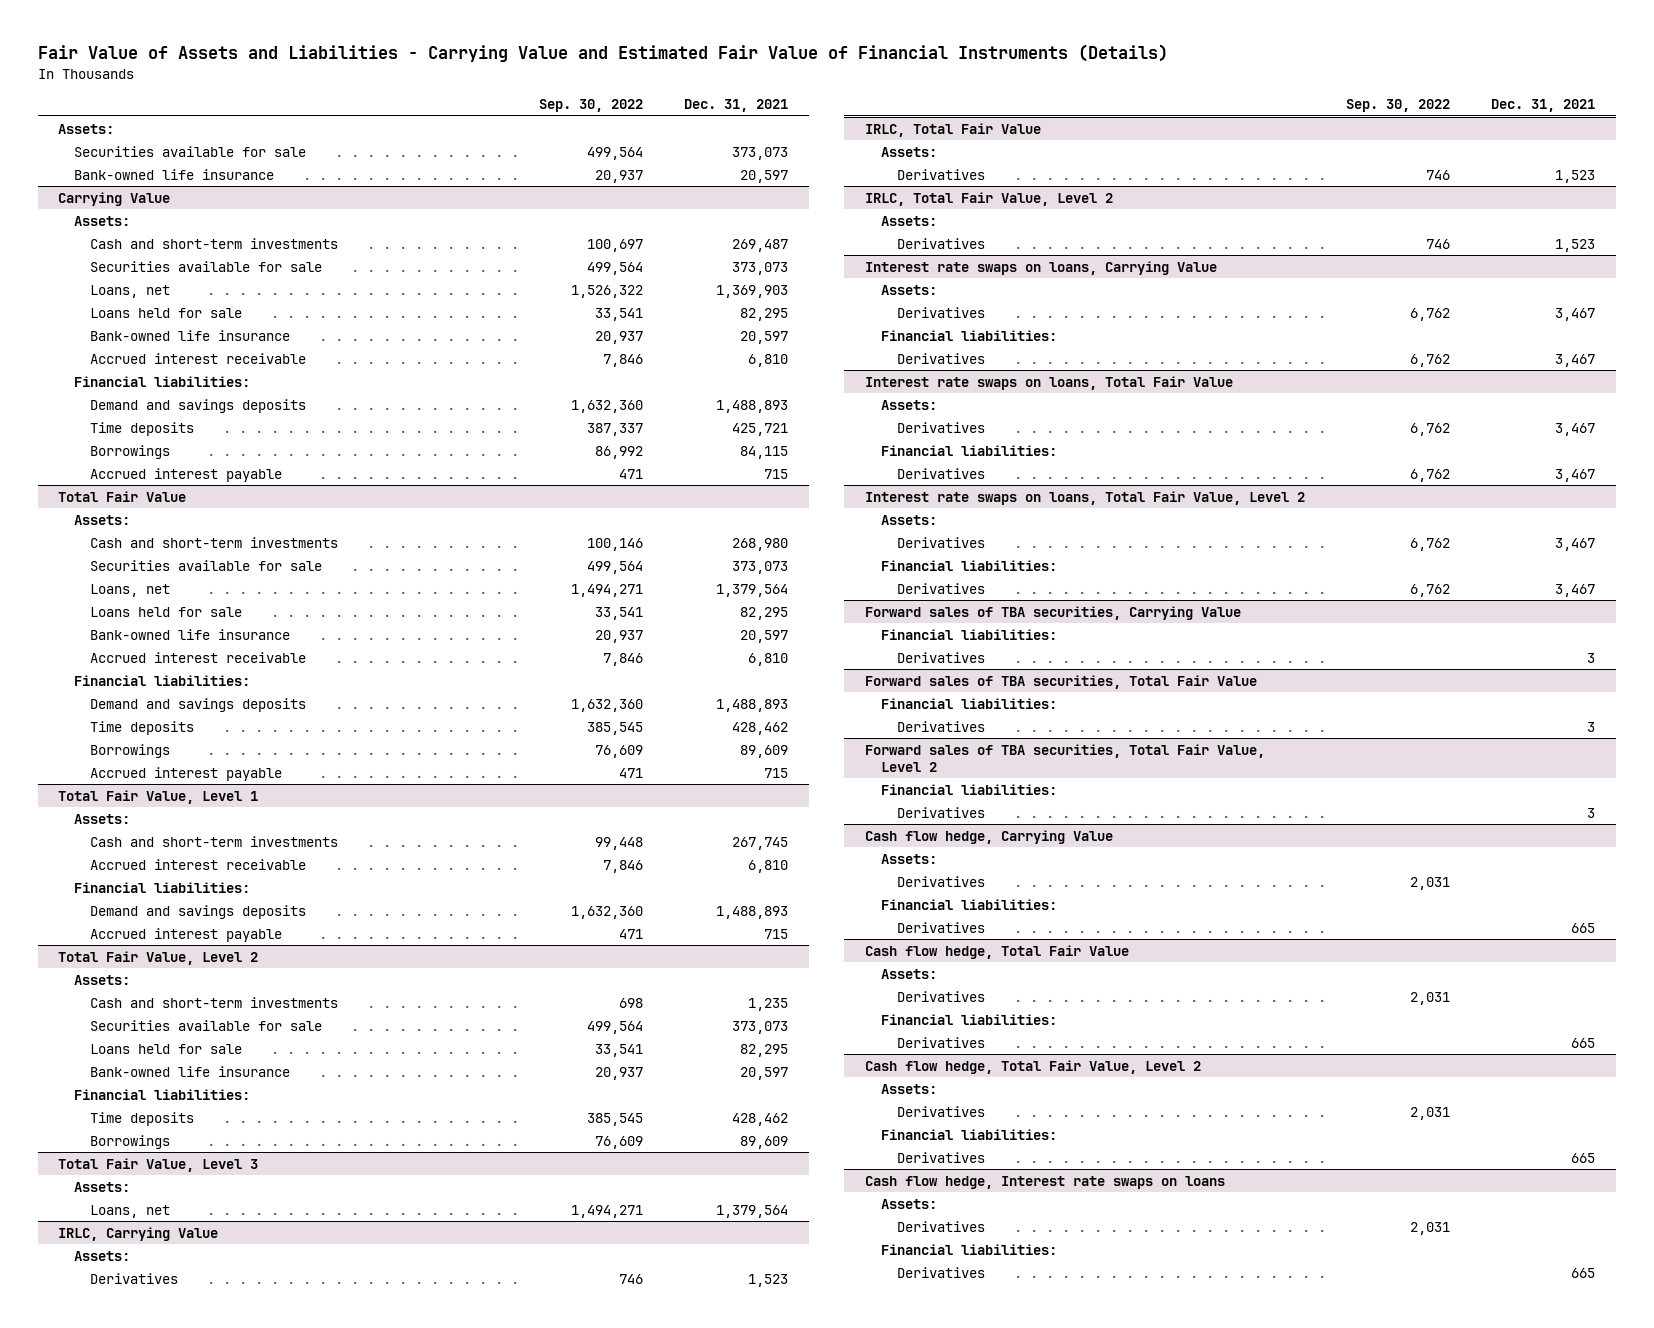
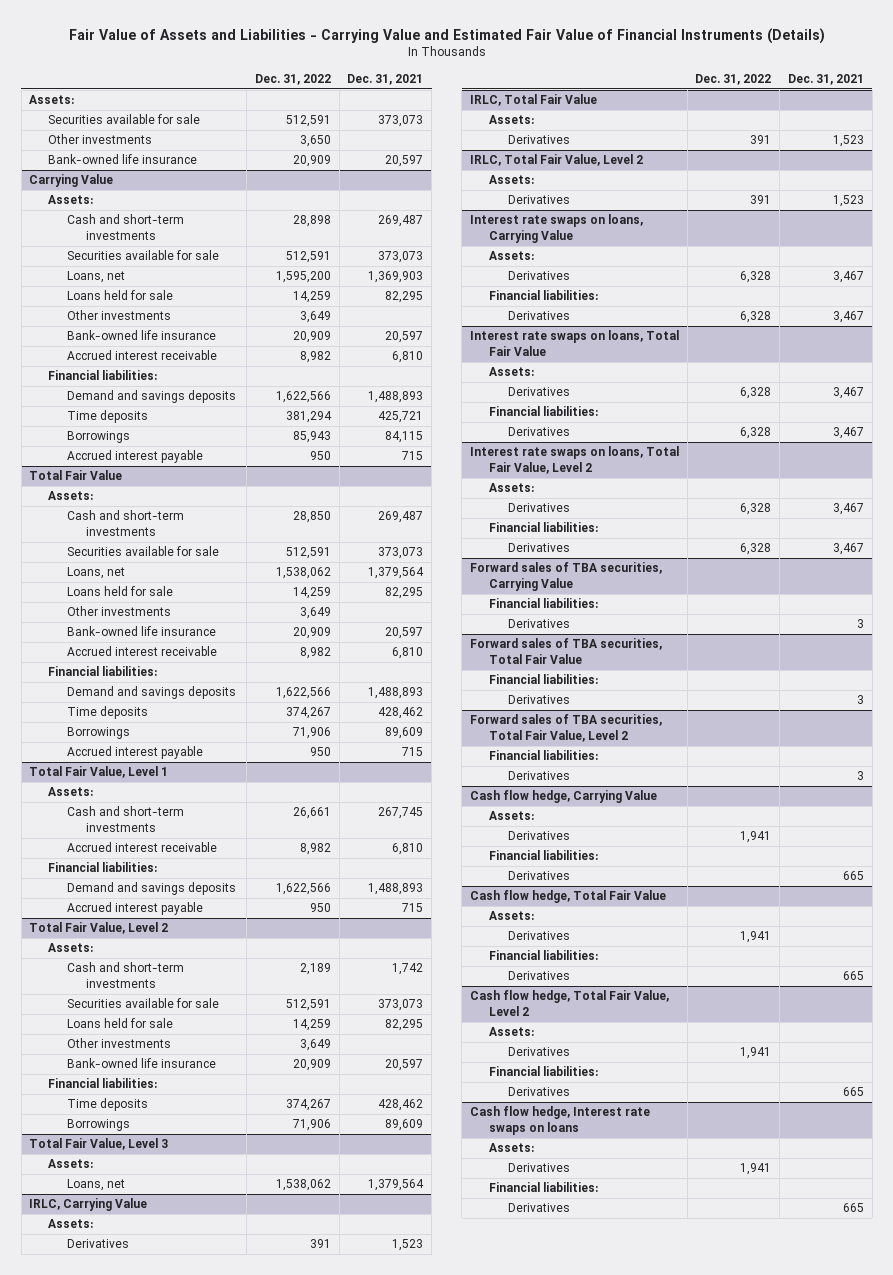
[539,99,644,113] Sep. 30, 2022 -> none
none -> [254,73,331,85] Dec. 31, 2022
none -> [48,134,153,145] Other investments
none -> [67,310,172,321] Other investments
[732,537,789,551] 268,980 -> [378,511,424,524] 269,487
none -> [67,606,172,617] Other investments
[748,997,789,1011] 1,235 -> [392,963,424,976] 1,742
none -> [67,1038,172,1049] Other investments

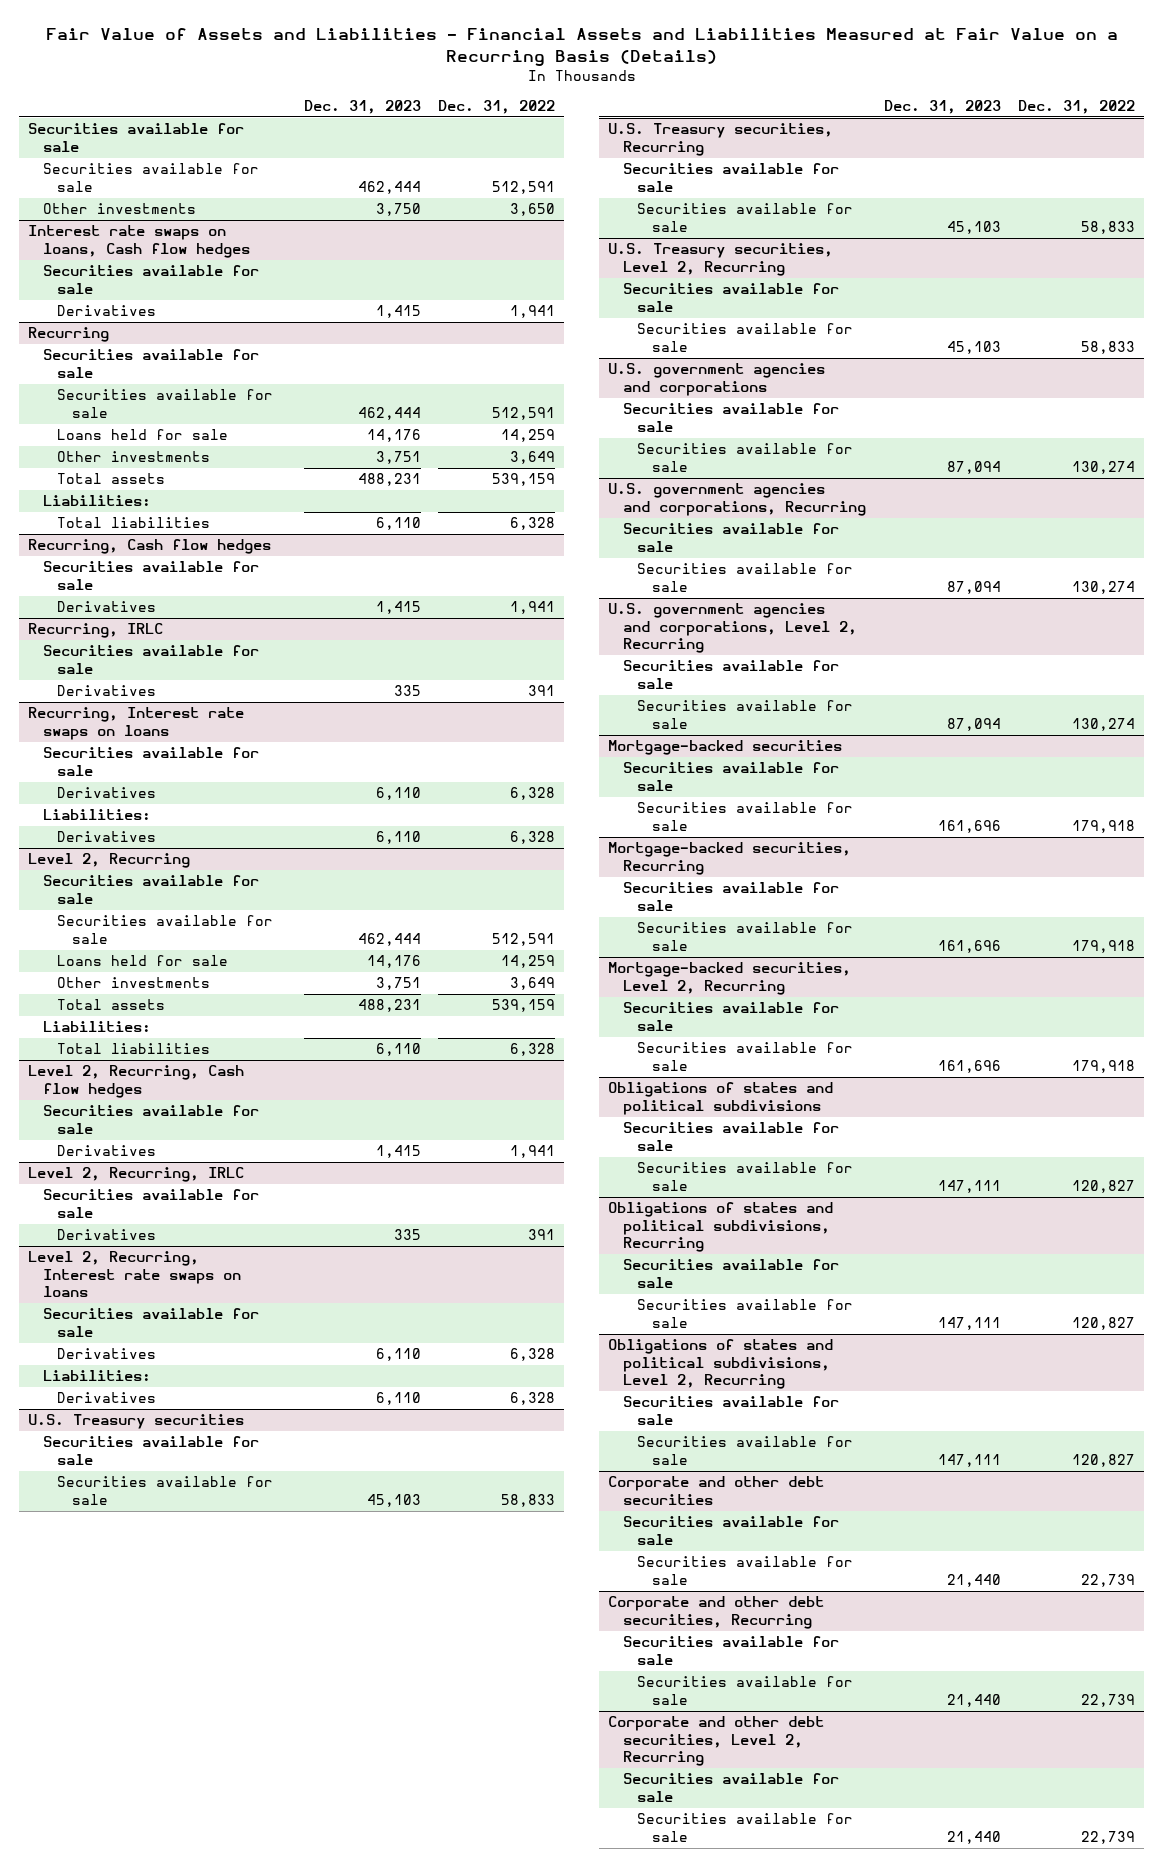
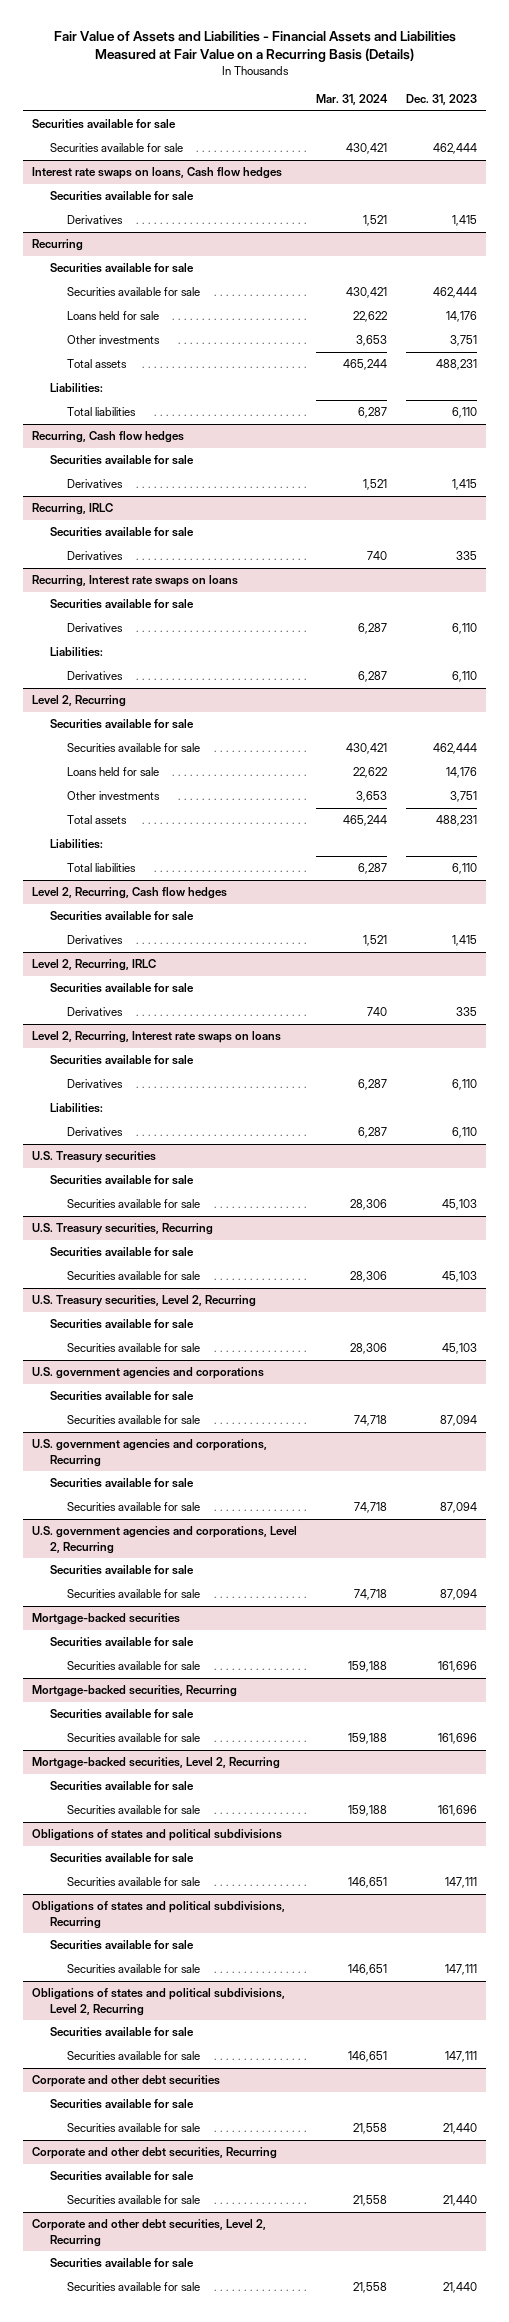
[438,99,556,114] Dec. 31, 2022 -> none
none -> [316,94,389,106] Mar. 31, 2024
[42,203,196,215] Other investments -> none

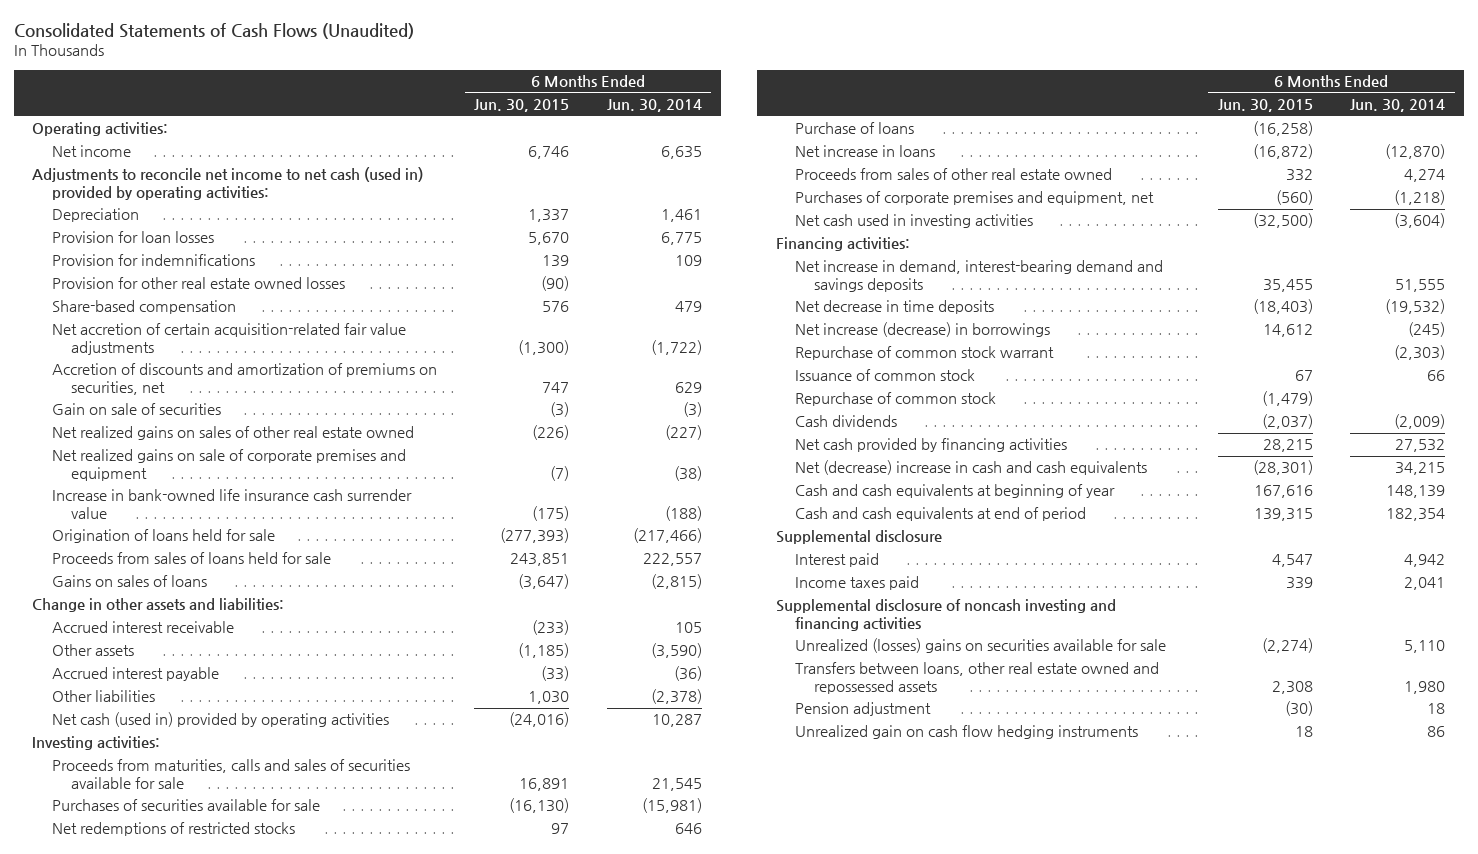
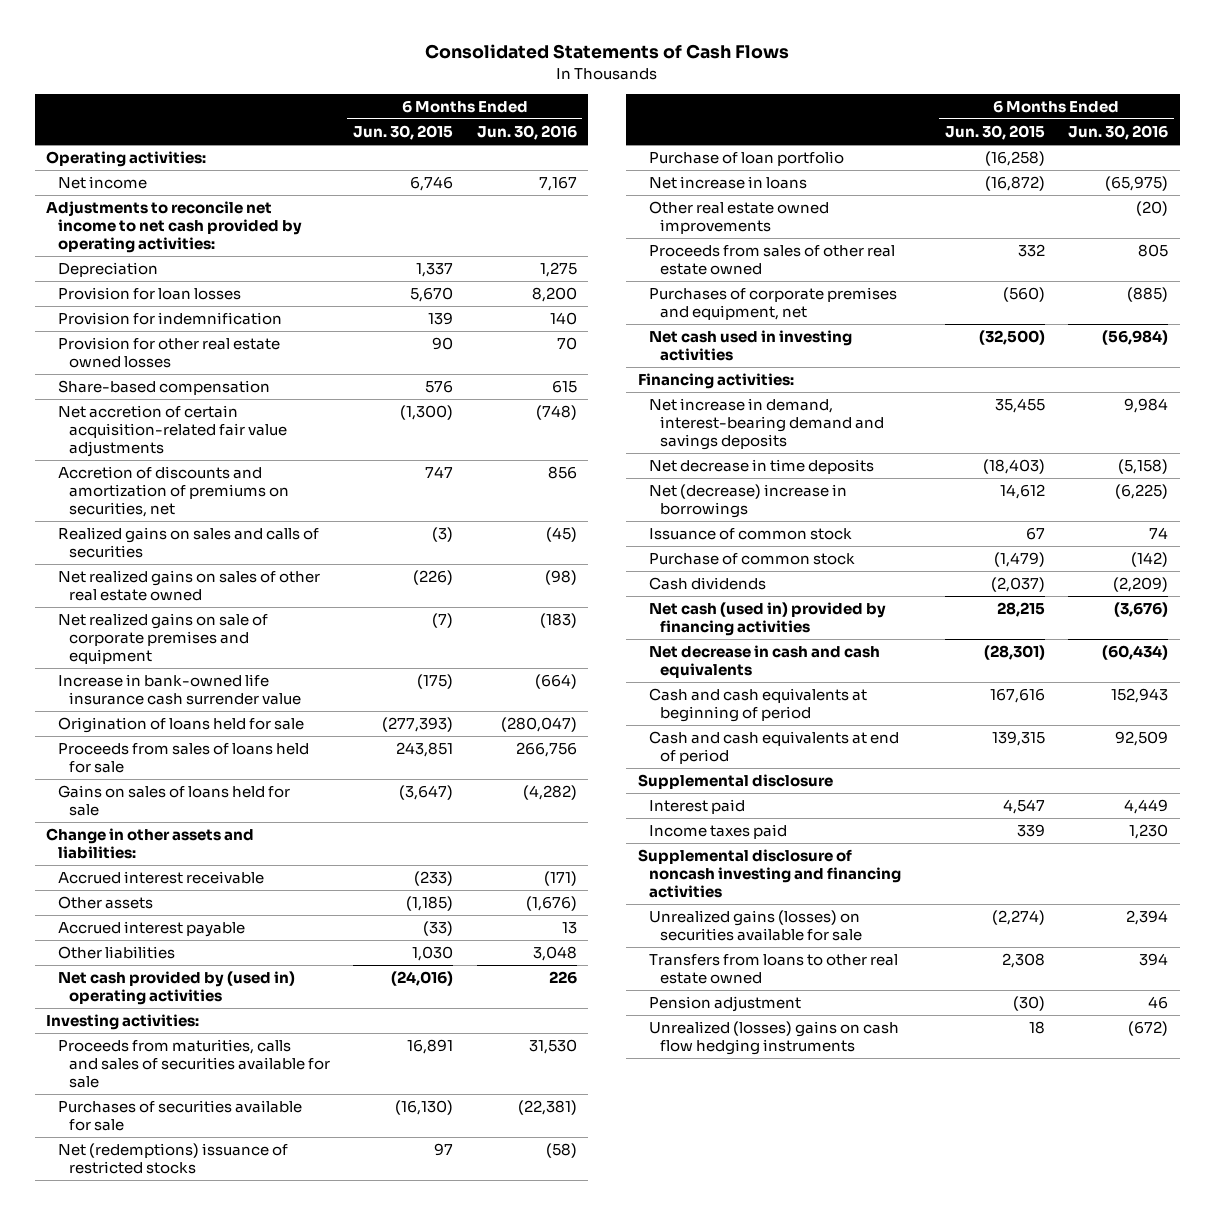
[13,22,414,39] Consolidated Statements of Cash Flows (Unaudited) -> [425,44,790,60] Consolidated Statements of Cash Flows
[606,99,702,113] Jun. 30, 2014 -> none
none -> [476,125,577,141] Jun. 30, 2016
[32,167,424,200] Adjustments to reconcile net income to net cash (used in) provided by operating activities: -> [46,201,302,253] Adjustments to reconcile net income to net cash provided by operating activities:
[51,254,255,267] Provision for indemnifications -> [57,312,282,326] Provision for indemnification
[541,276,570,292] (90) -> [432,337,454,351] 90
[51,403,221,416] Gain on sale of securities -> [57,527,319,559] Realized gains on sales and calls of securities
[51,575,207,588] Gains on sales of loans -> [57,785,290,817] Gains on sales of loans held for sale
[51,712,389,728] Net cash (used in) provided by operating activities -> [57,971,295,1006] Net cash provided by (used in) operating activities
[51,822,295,837] Net redemptions of restricted stocks -> [57,1143,288,1175] Net (redemptions) issuance of restricted stocks
[794,122,914,135] Purchase of loans -> [648,151,844,167] Purchase of loan portfolio
none -> [648,201,829,235] Other real estate owned improvements
[794,346,1054,361] Repurchase of common stock warrant -> none
[794,322,1050,338] Net increase (decrease) in borrowings -> [648,484,847,519] Net (decrease) increase in borrowings
[794,392,996,407] Repurchase of common stock -> [648,553,855,566] Purchase of common stock
[794,438,1067,453] Net cash provided by financing activities -> [648,602,886,637] Net cash (used in) provided by financing activities
[794,460,1147,476] Net (decrease) increase in cash and cash equivalents -> [648,645,880,679] Net decrease in cash and cash equivalents
[794,484,1115,499] Cash and cash equivalents at beginning of year -> [648,688,867,723] Cash and cash equivalents at beginning of period
[794,638,1166,654] Unrealized (losses) gains on securities available for sale -> [648,910,863,942] Unrealized gains (losses) on securities available for sale
[794,662,1159,694] Transfers between loans, other real estate owned and repossessed assets -> [648,954,898,985] Transfers from loans to other real estate owned
[794,725,1138,740] Unrealized gain on cash flow hedging instruments -> [648,1021,899,1056] Unrealized (losses) gains on cash flow hedging instruments

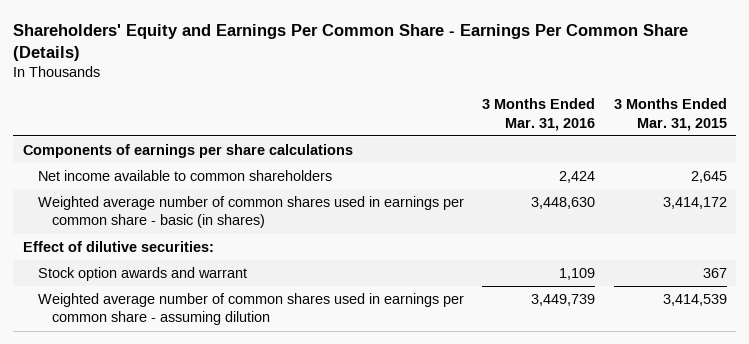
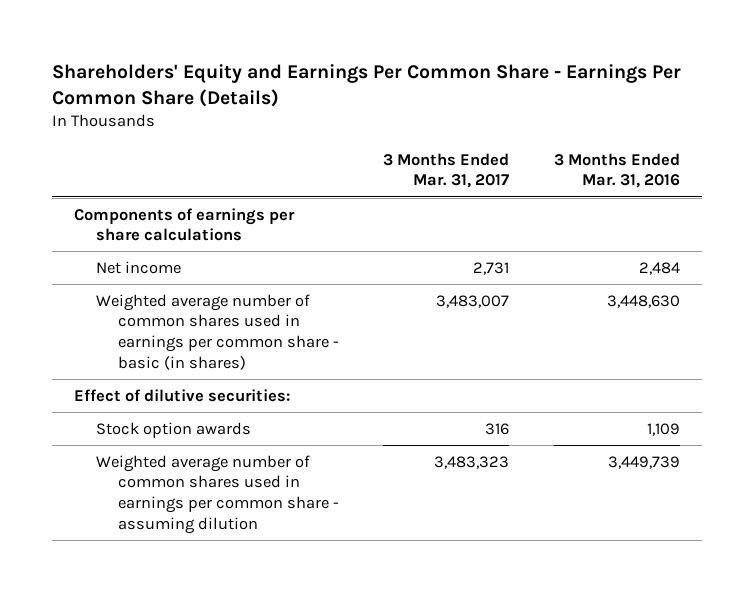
[613,98,727,131] 3 Months Ended Mar. 31, 2015 -> none
none -> [383,152,510,189] 3 Months Ended Mar. 31, 2017
[37,169,332,181] Net income available to common shareholders -> [95,260,181,274] Net income
[559,170,596,183] 2,424 -> [638,261,680,275] 2,484
[37,266,247,281] Stock option awards and warrant -> [95,421,251,438] Stock option awards

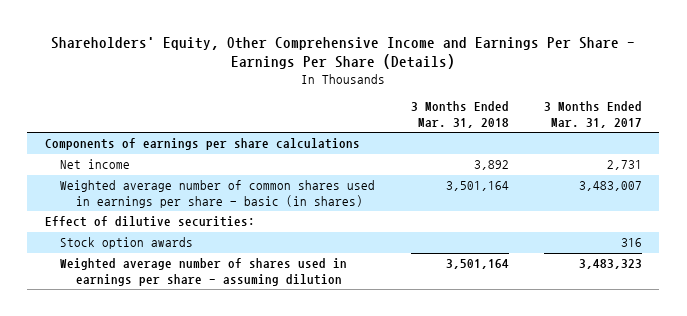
[51,63,681,107] Shareholders' Equity and Earnings Per Common Share - Earnings Per Common Share (Details) -> [51,36,636,70] Shareholders' Equity, Other Comprehensive Income and Earnings Per Share - Earnings Per Share (Details)
[553,152,680,189] 3 Months Ended Mar. 31, 2016 -> none
none -> [410,101,509,128] 3 Months Ended Mar. 31, 2018
[95,293,339,370] Weighted average number of common shares used in earnings per common share - basic (in shares) -> [60,180,376,209] Weighted average number of common shares used in earnings per share - basic (in shares)
[95,454,339,534] Weighted average number of common shares used in earnings per common share - assuming dilution -> [60,258,348,287] Weighted average number of shares used in earnings per share - assuming dilution

